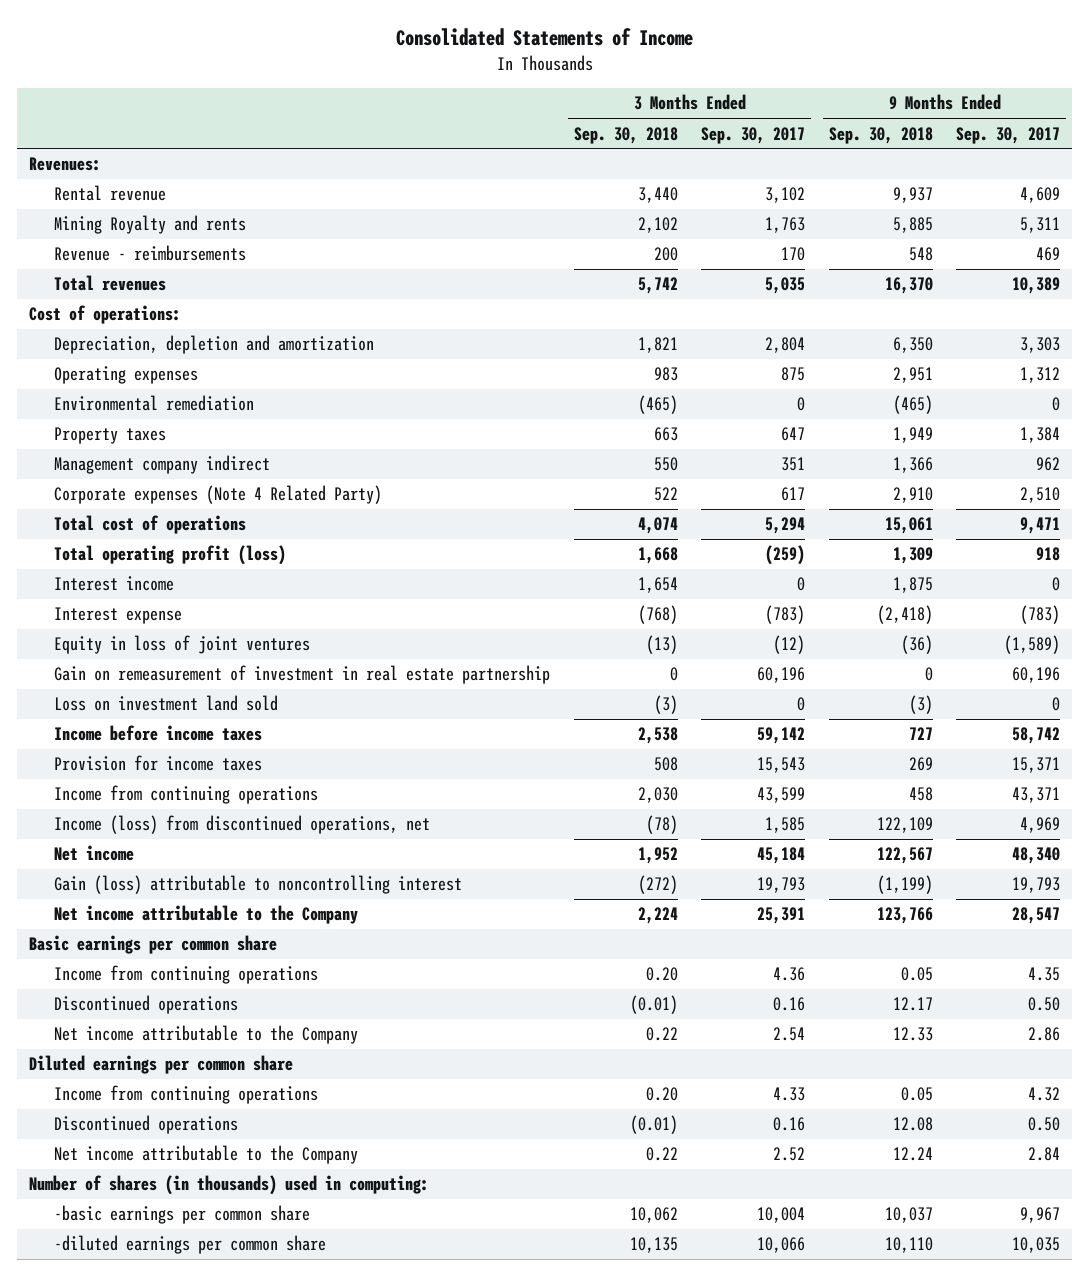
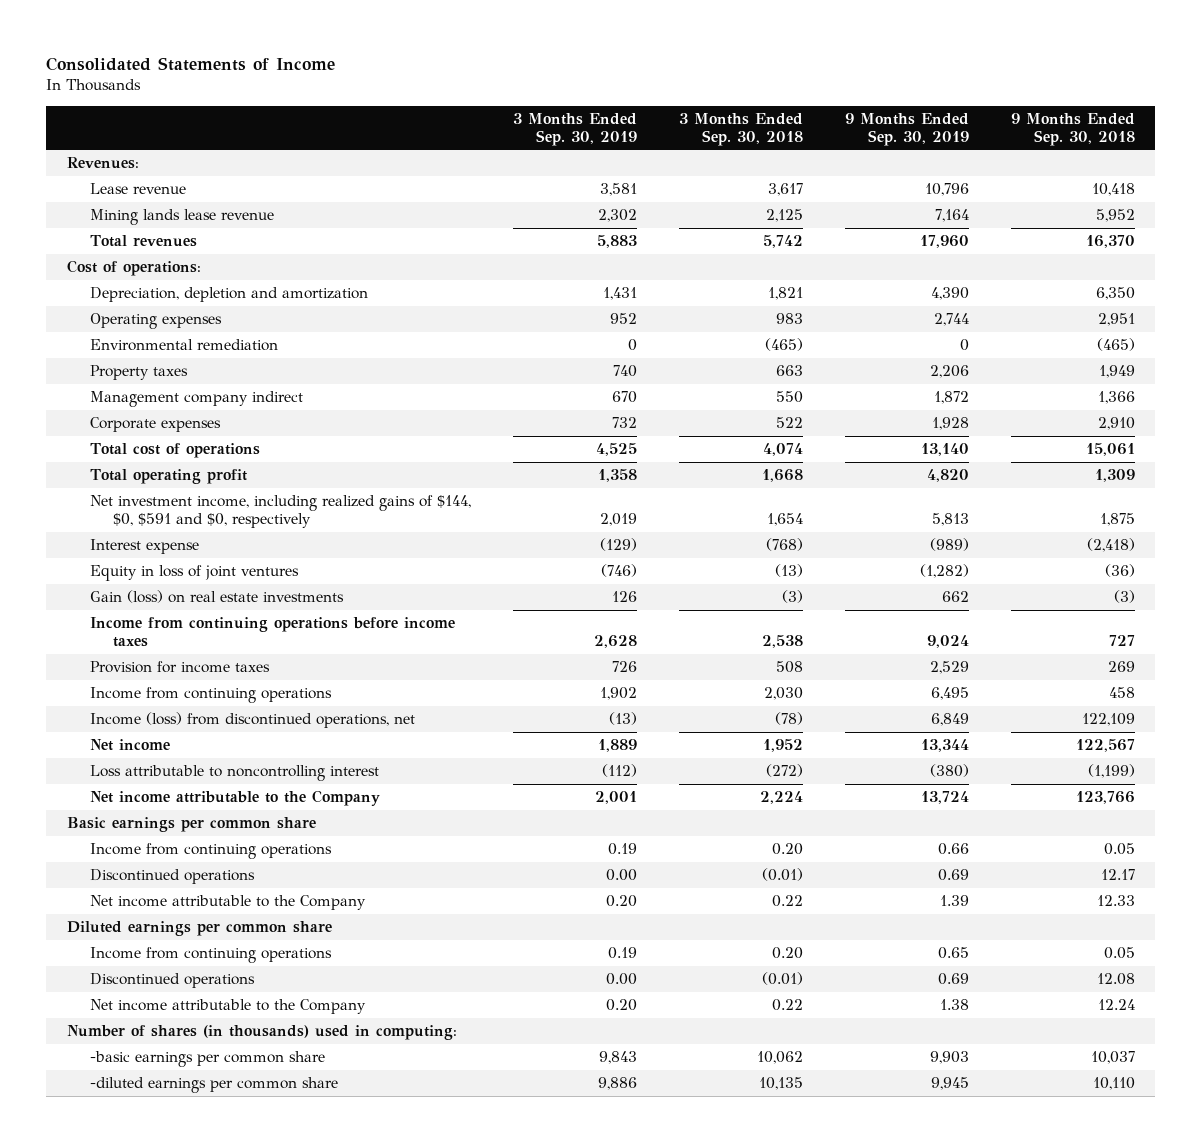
[701,126,806,144] Sep. 30, 2017 -> none
[956,126,1061,144] Sep. 30, 2017 -> none
none -> [512,112,637,146] 3 Months Ended Sep. 30, 2019
none -> [844,112,969,146] 9 Months Ended Sep. 30, 2019
[54,215,247,235] Mining Royalty and rents -> none
[54,245,247,262] Revenue - reimbursements -> none
[54,185,167,202] Rental revenue -> [89,183,186,195] Lease revenue
[637,187,678,204] 3,440 -> [767,183,803,197] 3,617
[892,187,933,204] 9,937 -> [1091,183,1135,197] 10,418
none -> [89,209,274,226] Mining lands lease revenue
[54,485,383,505] Corporate expenses (Note 4 Related Party) -> [89,417,221,433] Corporate expenses
[54,545,287,566] Total operating profit (loss) -> [89,469,247,485] Total operating profit
[54,576,175,592] Interest income -> [89,495,471,529] Net investment income, including realized gains of $144, $0, $591 and $0, respectively
[54,665,551,685] Gain on remeasurement of investment in real estate partnership -> none
[54,695,279,712] Loss on investment land sold -> [89,590,344,604] Gain (loss) on real estate investments
[54,725,263,742] Income before income taxes -> [89,617,455,648] Income from continuing operations before income taxes
[54,875,463,895] Gain (loss) attributable to noncontrolling interest -> [89,765,379,782] Loss attributable to noncontrolling interest

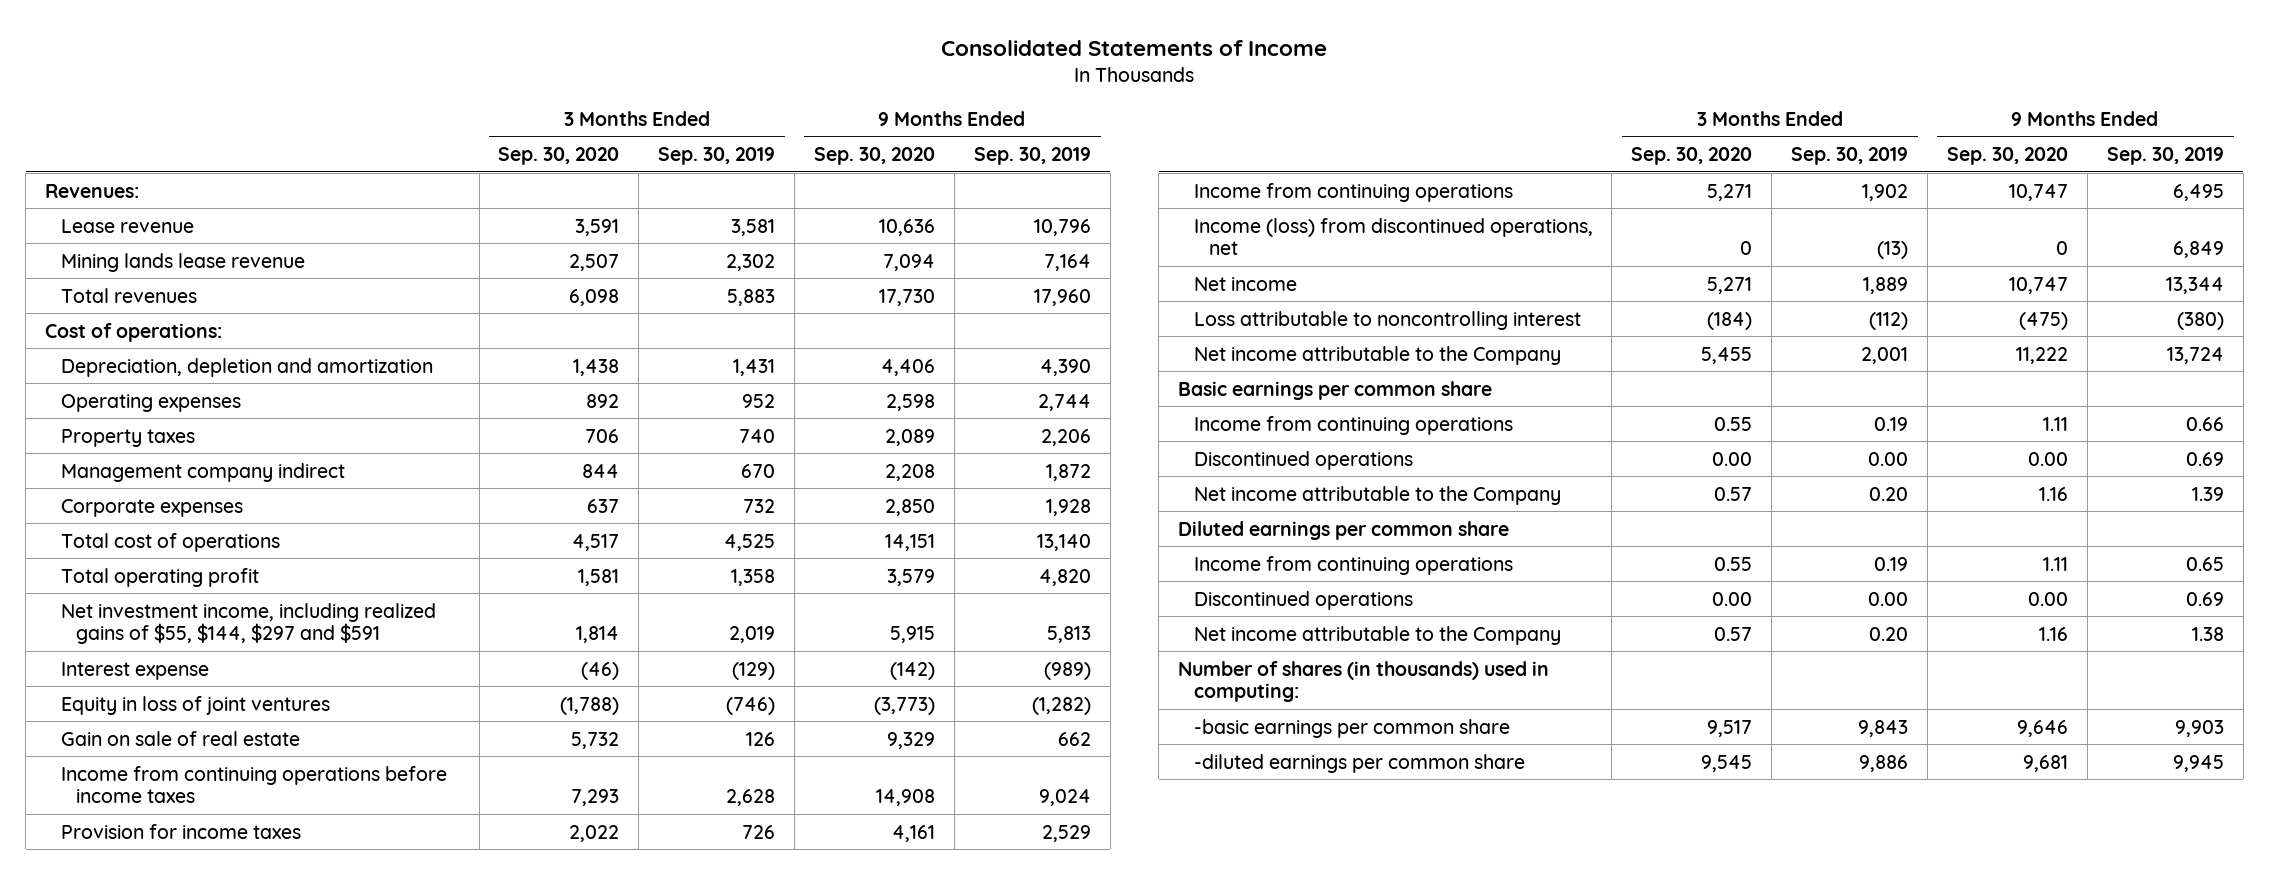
[678,112,803,146] 3 Months Ended Sep. 30, 2018 -> none
[1010,112,1135,146] 9 Months Ended Sep. 30, 2018 -> none
none -> [498,147,620,166] Sep. 30, 2020
none -> [814,147,936,166] Sep. 30, 2020
[89,339,278,352] Environmental remediation -> none
[89,495,471,529] Net investment income, including realized gains of $144, $0, $591 and $0, respectively -> [60,602,436,644] Net investment income, including realized gains of $55, $144, $297 and $591
[89,590,344,604] Gain (loss) on real estate investments -> [60,730,300,746] Gain on sale of real estate

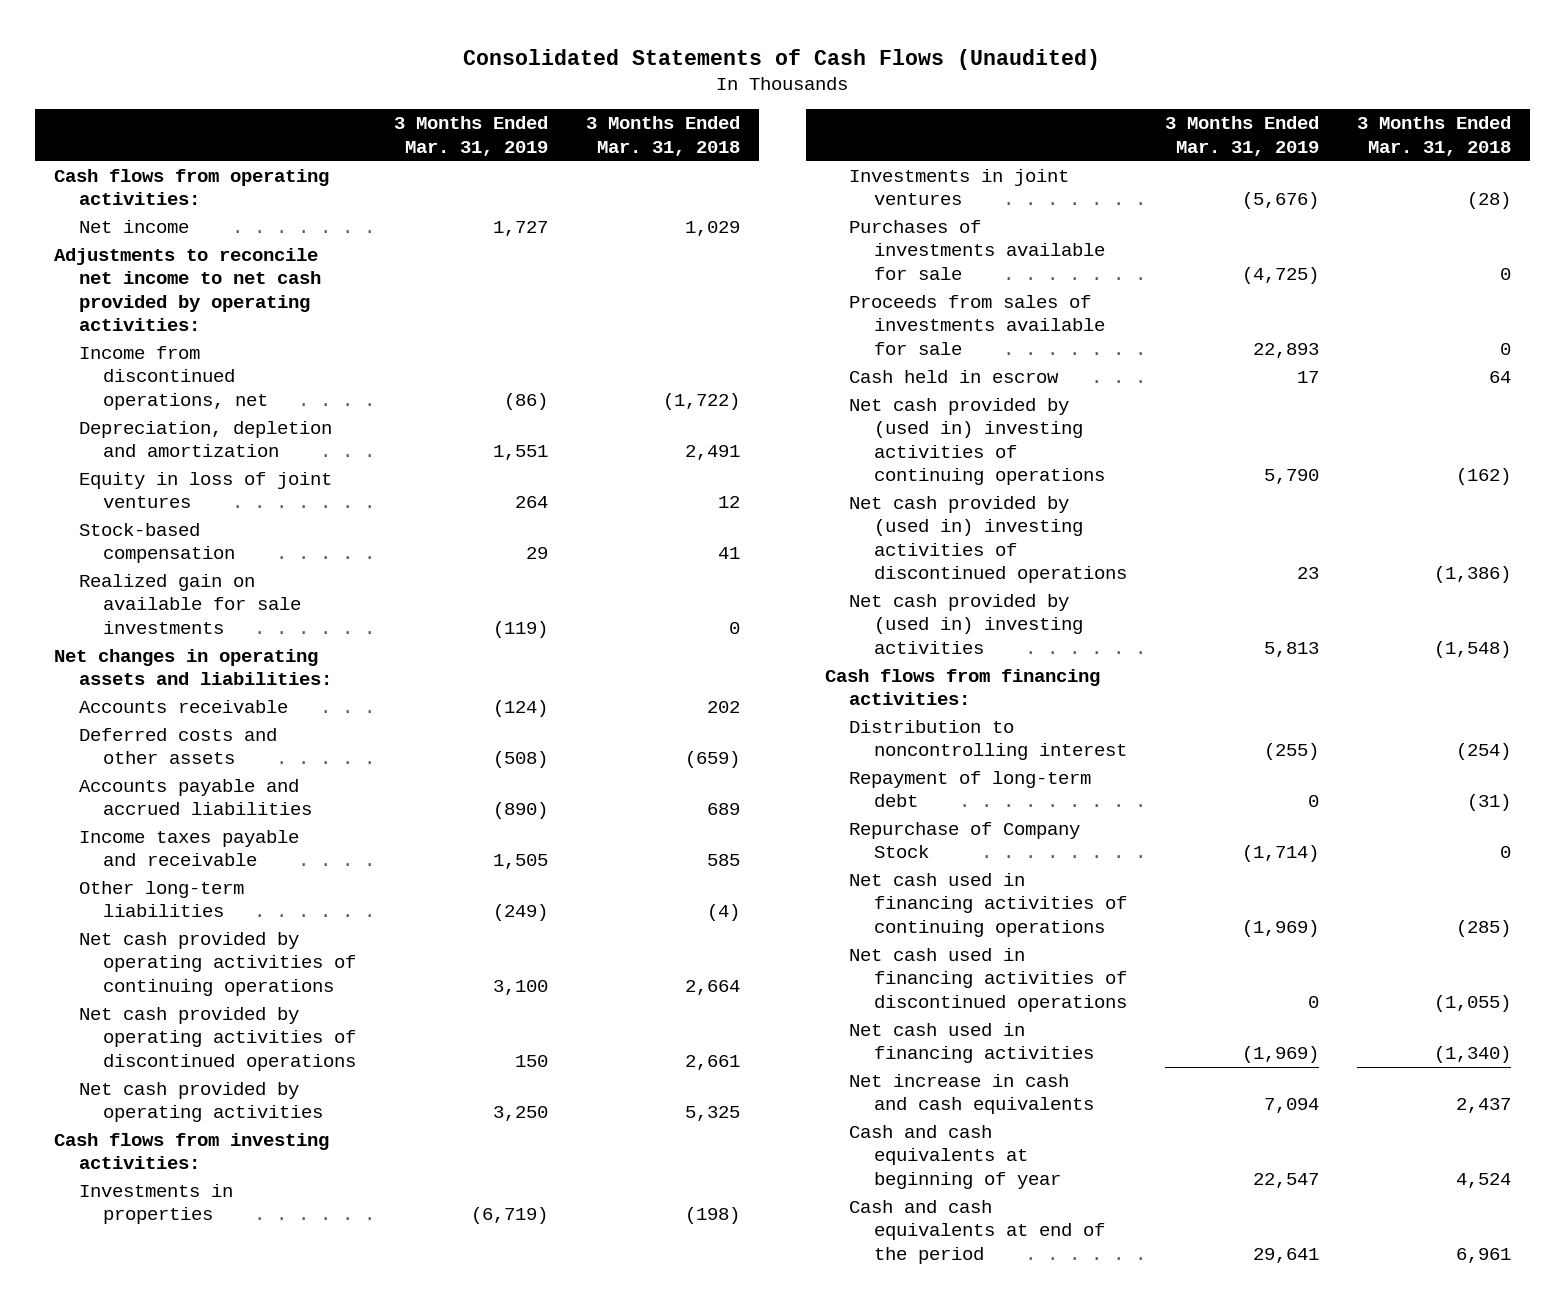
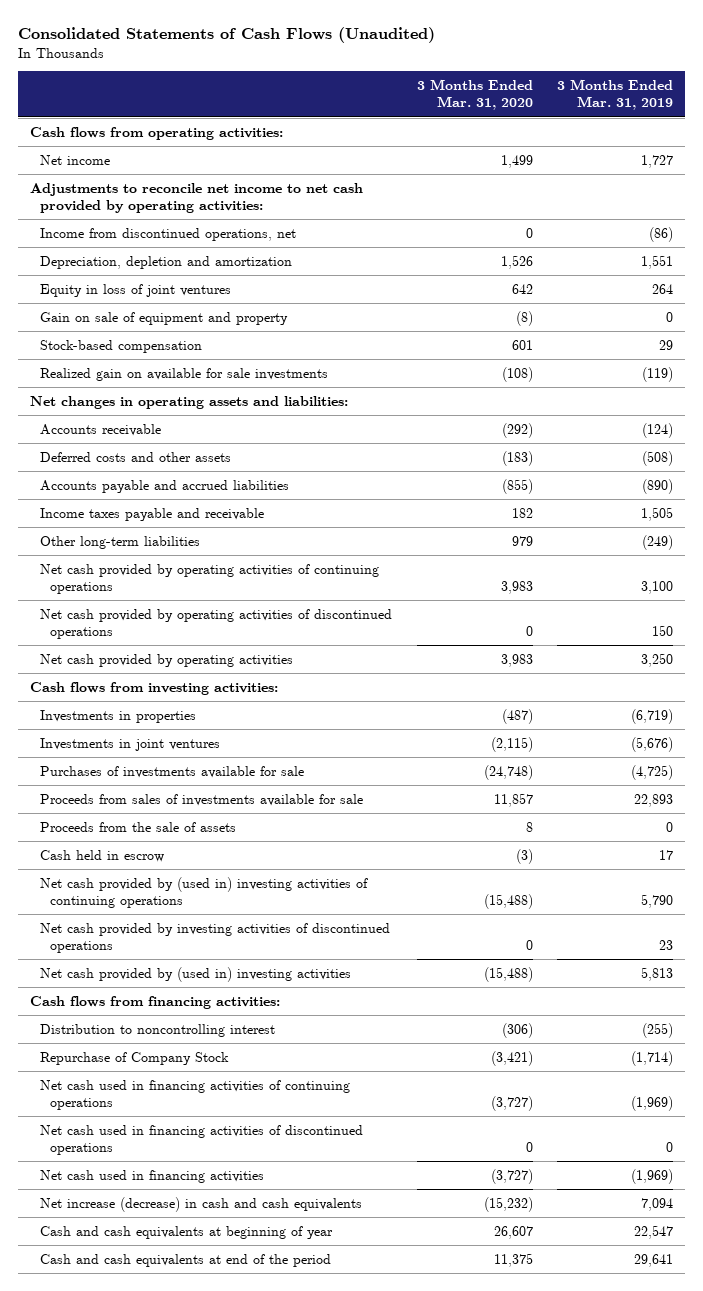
[585,116,740,156] 3 Months Ended Mar. 31, 2018 -> none
none -> [416,79,533,111] 3 Months Ended Mar. 31, 2020
none -> [40,311,289,325] Gain on sale of equipment and property
none -> [40,821,237,832] Proceeds from the sale of assets
[849,496,1127,583] Net cash provided by (used in) investing activities of discontinued operations -> [40,922,391,954] Net cash provided by investing activities of discontinued operations
[849,771,1092,808] Repayment of long-term debt -> none
[849,1074,1094,1115] Net increase in cash and cash equivalents -> [40,1196,363,1212] Net increase (decrease) in cash and cash equivalents

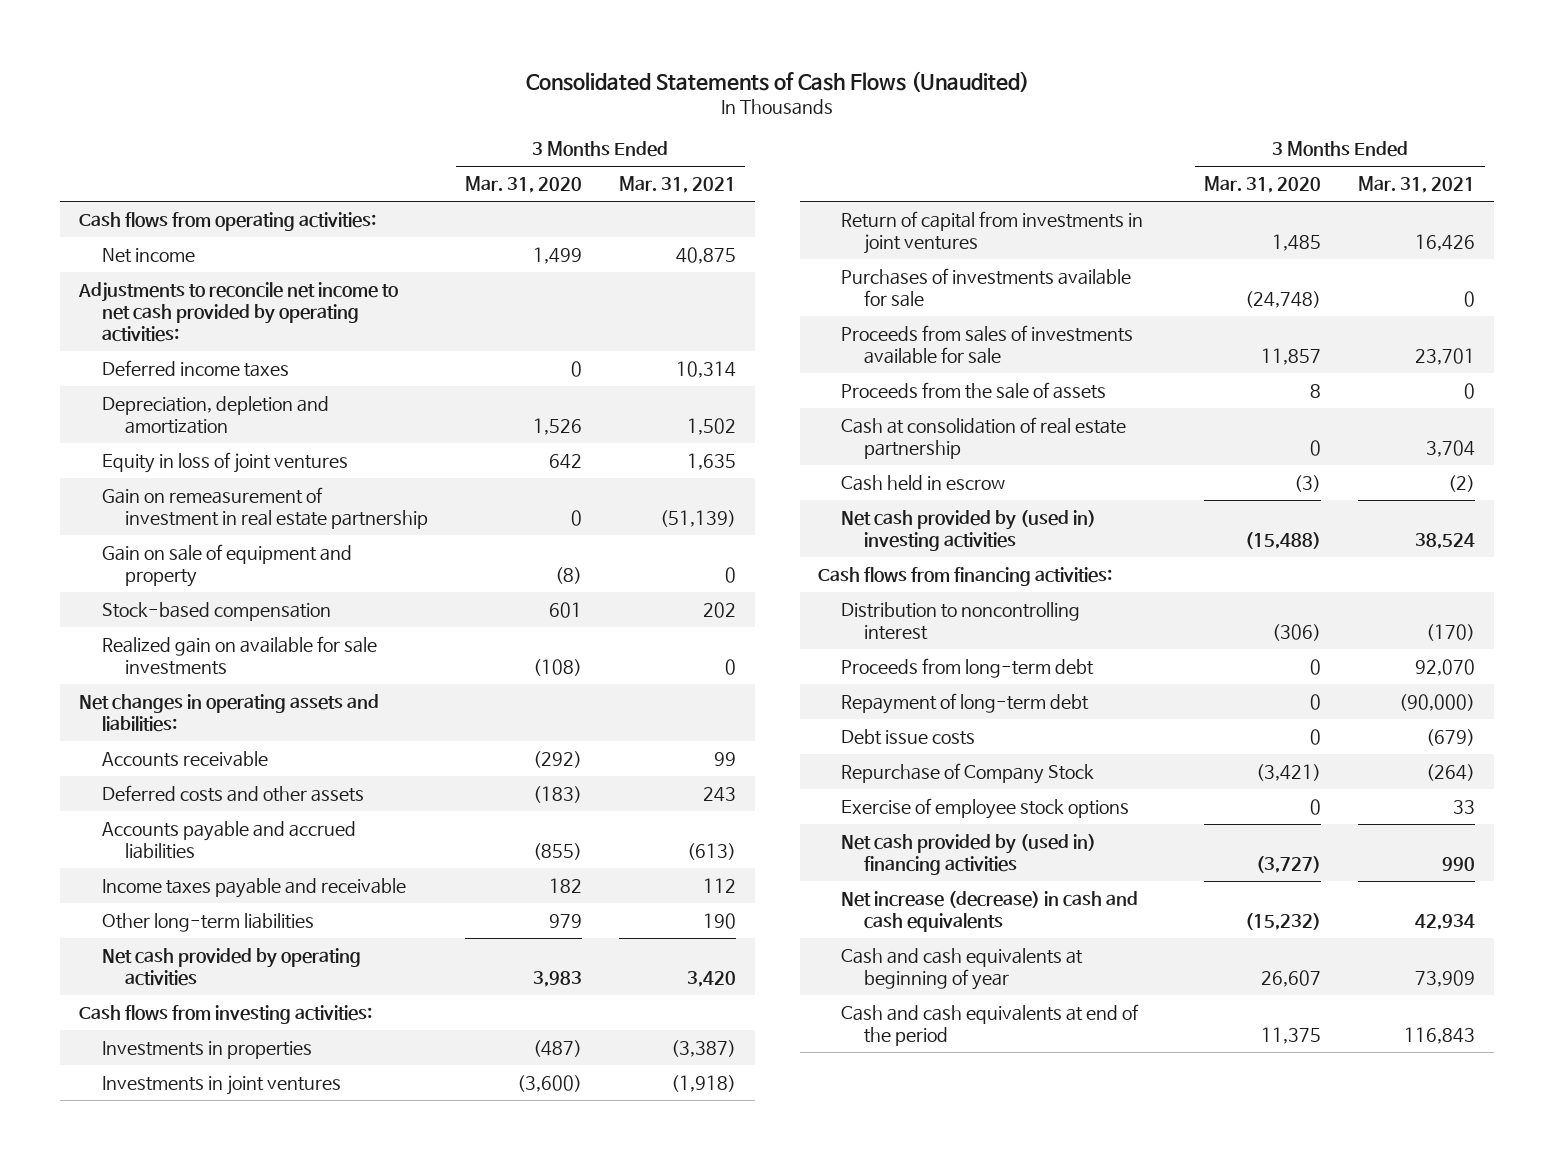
[557,79,674,111] 3 Months Ended Mar. 31, 2019 -> none
none -> [619,176,737,194] Mar. 31, 2021
[40,227,297,241] Income from discontinued operations, net -> none
none -> [101,360,289,378] Deferred income taxes
none -> [101,487,428,530] Gain on remeasurement of investment in real estate partnership
[40,563,380,595] Net cash provided by operating activities of continuing operations -> none
[40,608,393,640] Net cash provided by operating activities of discontinued operations -> none
[490,736,533,752] (2,115) -> [516,1075,582,1093] (3,600)
none -> [841,211,1144,255] Return of capital from investments in joint ventures
none -> [841,417,1127,460] Cash at consolidation of real estate partnership
[40,876,369,909] Net cash provided by (used in) investing activities of continuing operations -> none
[40,922,391,954] Net cash provided by investing activities of discontinued operations -> none
none -> [841,658,1095,679] Proceeds from long-term debt
none -> [841,693,1090,715] Repayment of long-term debt
none -> [841,729,976,746] Debt issue costs
[40,1079,351,1111] Net cash used in financing activities of continuing operations -> none
[40,1124,364,1156] Net cash used in financing activities of discontinued operations -> none
none -> [841,798,1130,820] Exercise of employee stock options
[40,1169,265,1183] Net cash used in financing activities -> [841,834,1097,876] Net cash provided by (used in) financing activities

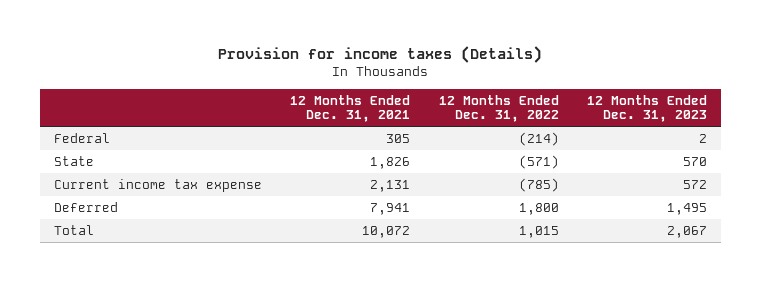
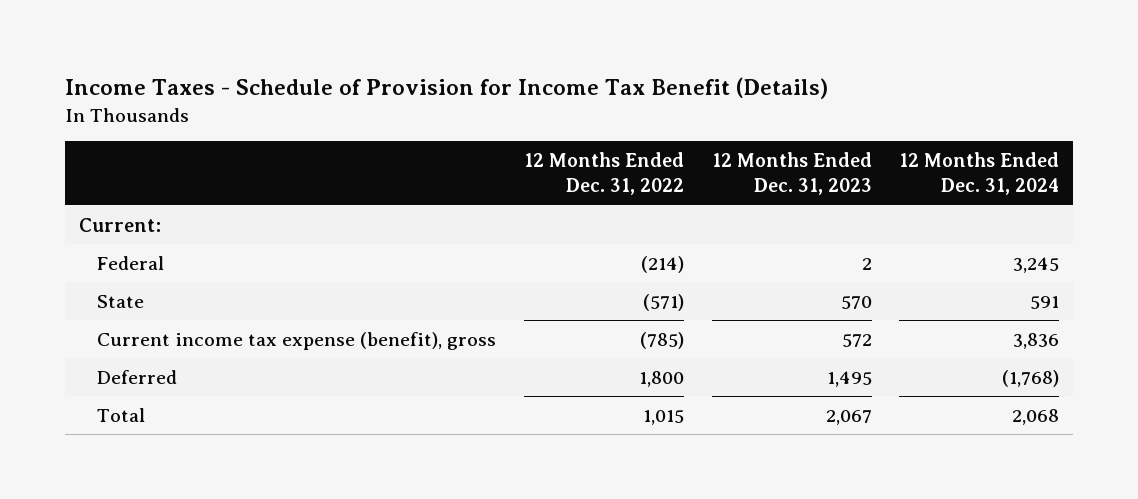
[218,46,543,64] Provision for income taxes (Details) -> [64,77,828,100] Income Taxes - Schedule of Provision for Income Tax Benefit (Details)
[290,94,411,123] 12 Months Ended Dec. 31, 2021 -> none
none -> [899,152,1060,196] 12 Months Ended Dec. 31, 2024
none -> [78,217,161,232] Current:
[53,178,262,192] Current income tax expense -> [97,331,497,350] Current income tax expense (benefit), gross

